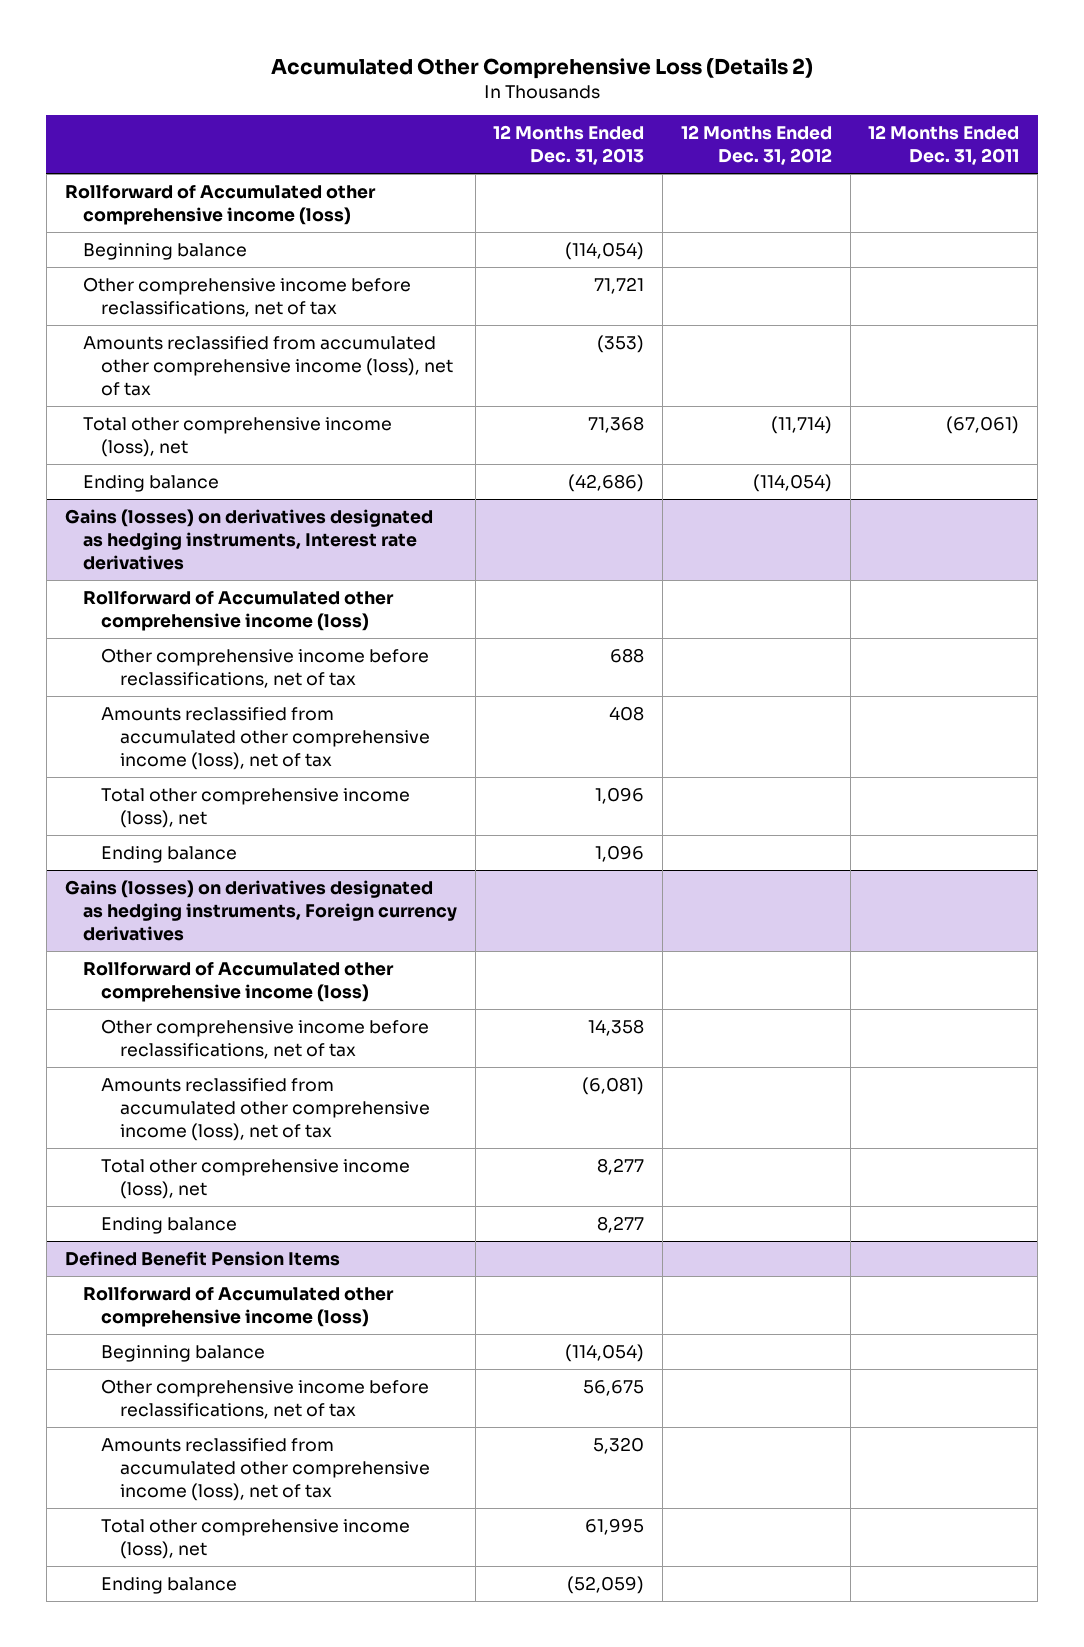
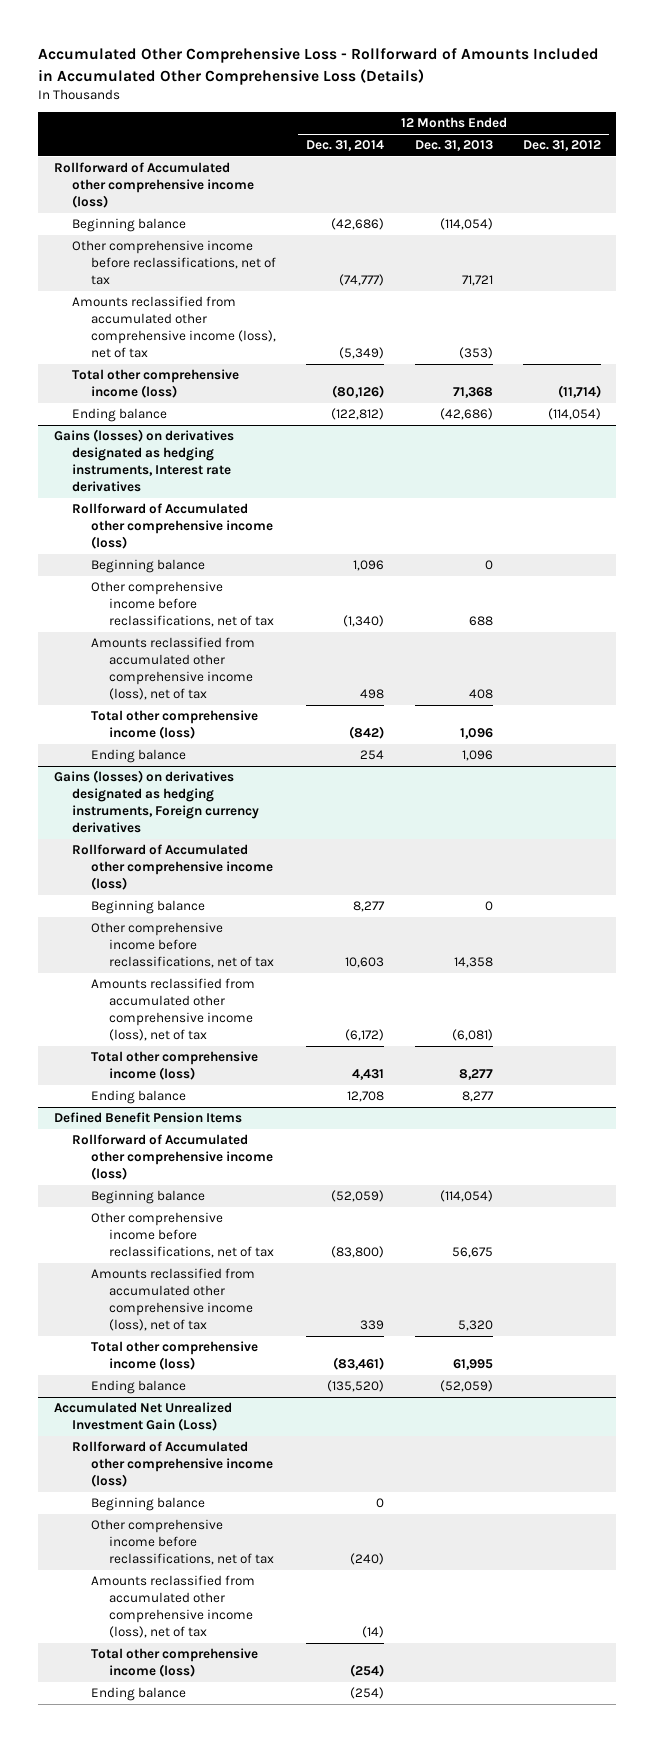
[270,57,813,79] Accumulated Other Comprehensive Loss (Details 2) -> [38,47,600,85] Accumulated Other Comprehensive Loss - Rollforward of Amounts Included in Accumulated Other Comprehensive Loss (Details)
[868,125,1020,166] 12 Months Ended Dec. 31, 2011 -> none
none -> [306,140,385,152] Dec. 31, 2014
[82,416,392,457] Total other comprehensive income (loss), net -> [72,369,240,399] Total other comprehensive income (loss)
none -> [90,559,205,574] Beginning balance
[101,787,411,828] Total other comprehensive income (loss), net -> [90,710,258,740] Total other comprehensive income (loss)
none -> [90,900,205,915] Beginning balance
[101,1158,411,1199] Total other comprehensive income (loss), net -> [90,1051,258,1081] Total other comprehensive income (loss)
[101,1518,411,1559] Total other comprehensive income (loss), net -> [90,1341,258,1371] Total other comprehensive income (loss)
none -> [53,1402,232,1432] Accumulated Net Unrealized Investment Gain (Loss)
none -> [72,1441,273,1488] Rollforward of Accumulated other comprehensive income (loss)
none -> [90,1497,205,1512] Beginning balance
none -> [90,1519,275,1566] Other comprehensive income before reclassifications, net of tax
none -> [90,1575,255,1639] Amounts reclassified from accumulated other comprehensive income (loss), net of tax
none -> [90,1648,258,1678] Total other comprehensive income (loss)
none -> [90,1687,186,1702] Ending balance

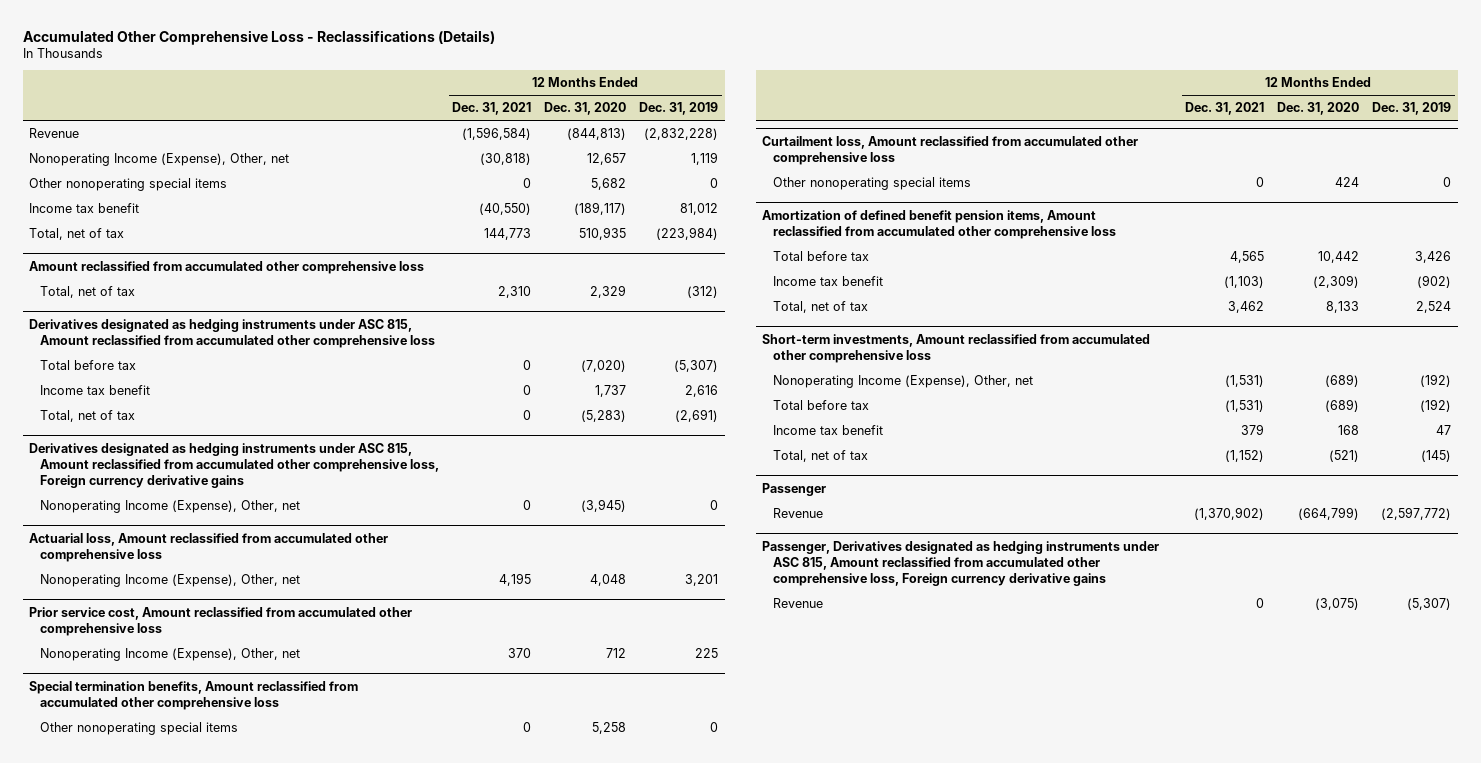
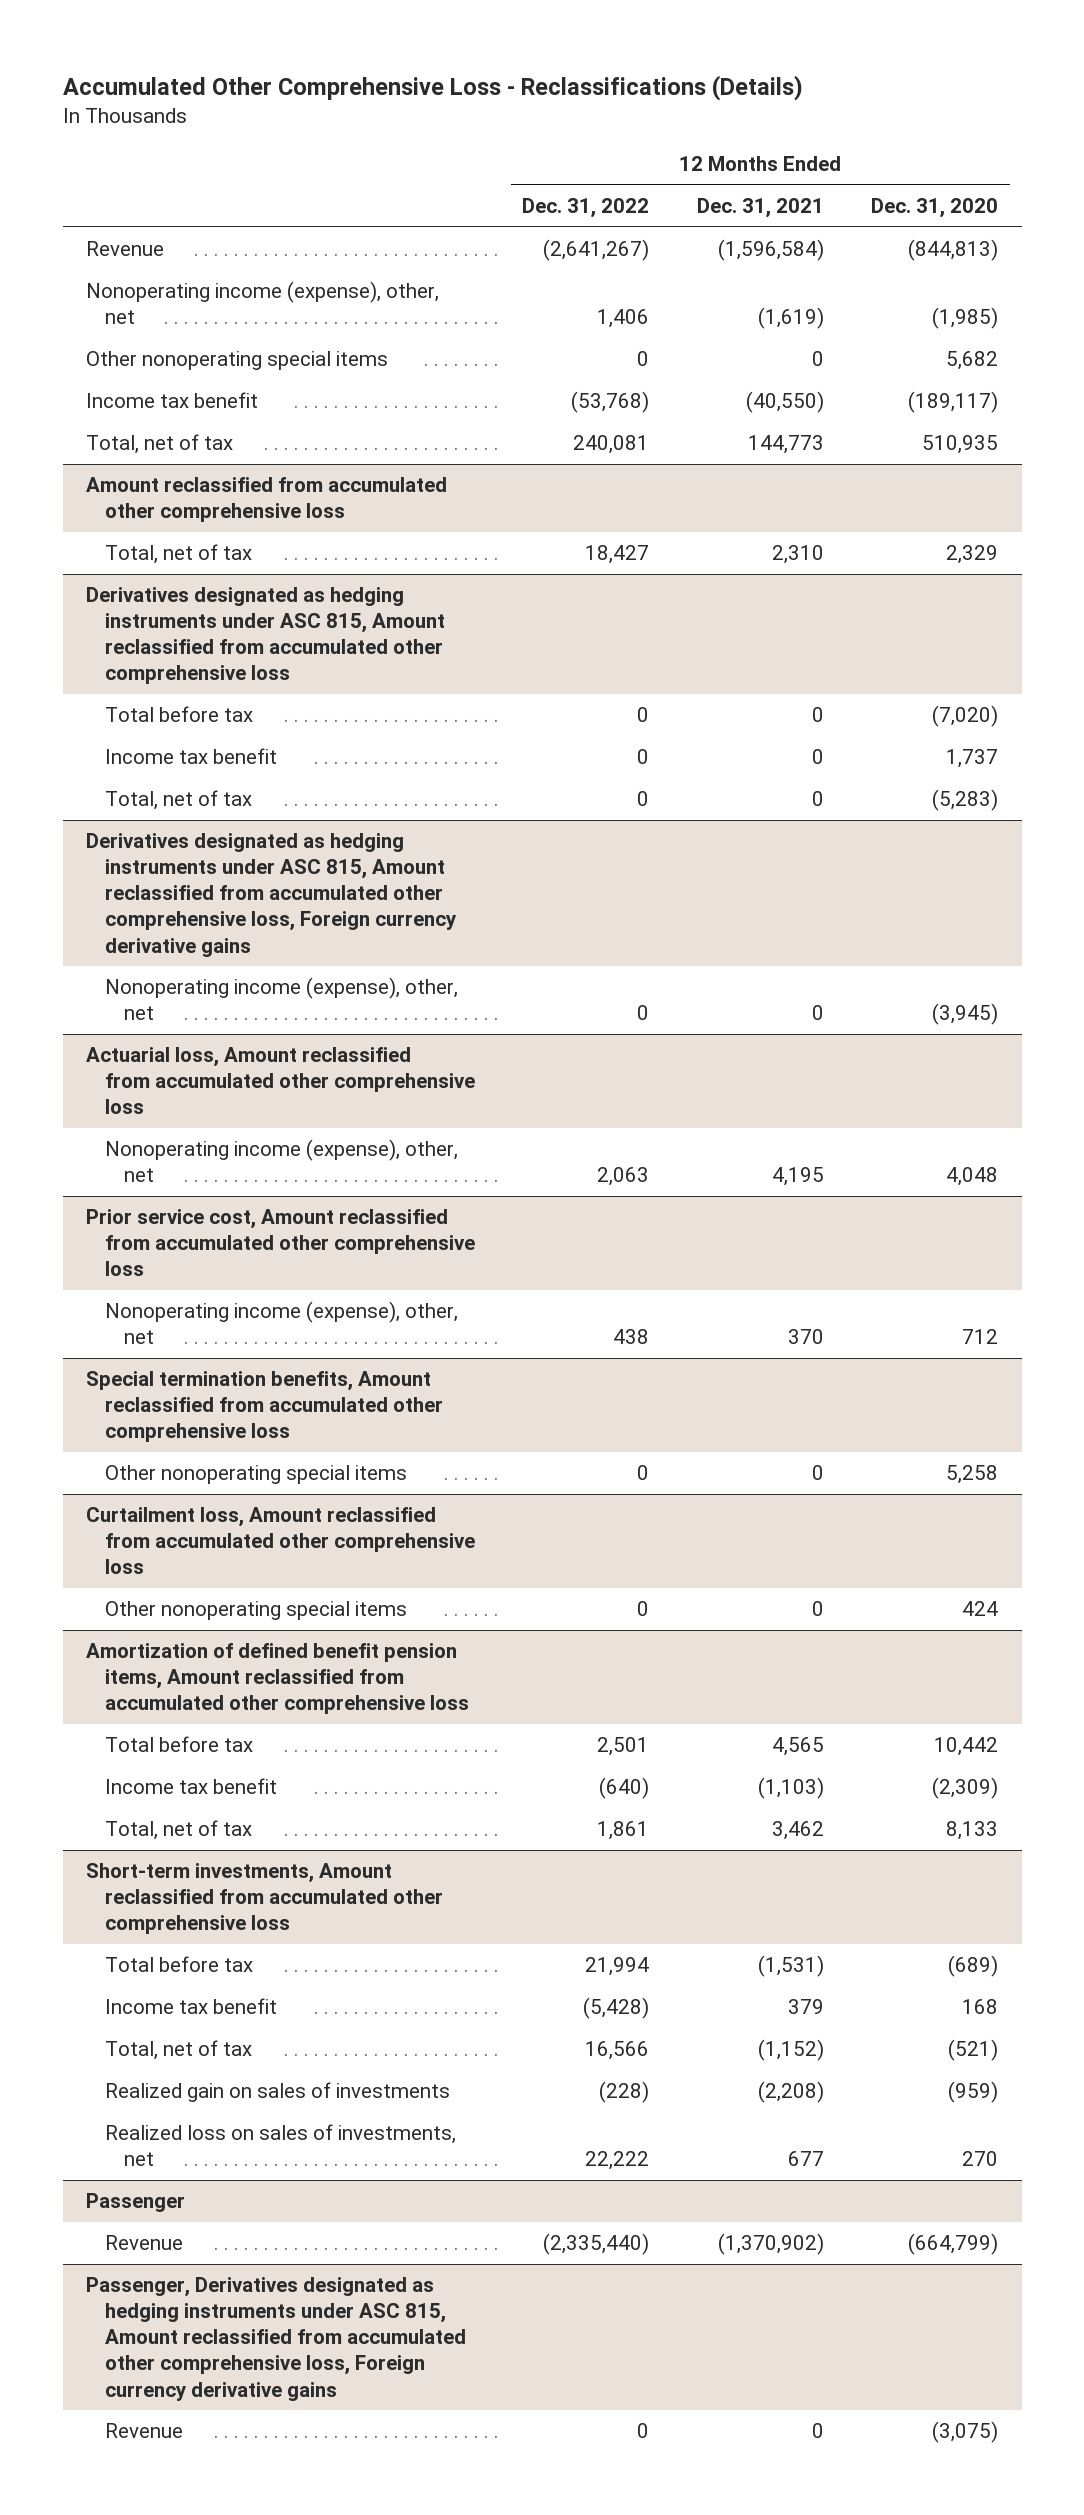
[639,102,719,116] Dec. 31, 2019 -> none
none -> [522,198,650,219] Dec. 31, 2022
[29,152,290,166] Nonoperating Income (Expense), Other, net -> [86,281,440,325] Nonoperating income (expense), other, net
[479,152,531,165] (30,818) -> [757,307,824,330] (1,619)
[587,152,627,165] 12,657 -> [932,307,999,330] (1,985)
[39,499,300,513] Nonoperating Income (Expense), Other, net -> [104,977,458,1021] Nonoperating income (expense), other, net
[39,573,300,587] Nonoperating Income (Expense), Other, net -> [104,1139,458,1183] Nonoperating income (expense), other, net
[39,647,300,661] Nonoperating Income (Expense), Other, net -> [104,1301,458,1345] Nonoperating income (expense), other, net
[772,374,1033,388] Nonoperating Income (Expense), Other, net -> none
none -> [104,2082,450,2103] Realized gain on sales of investments
none -> [104,2124,456,2167] Realized loss on sales of investments, net

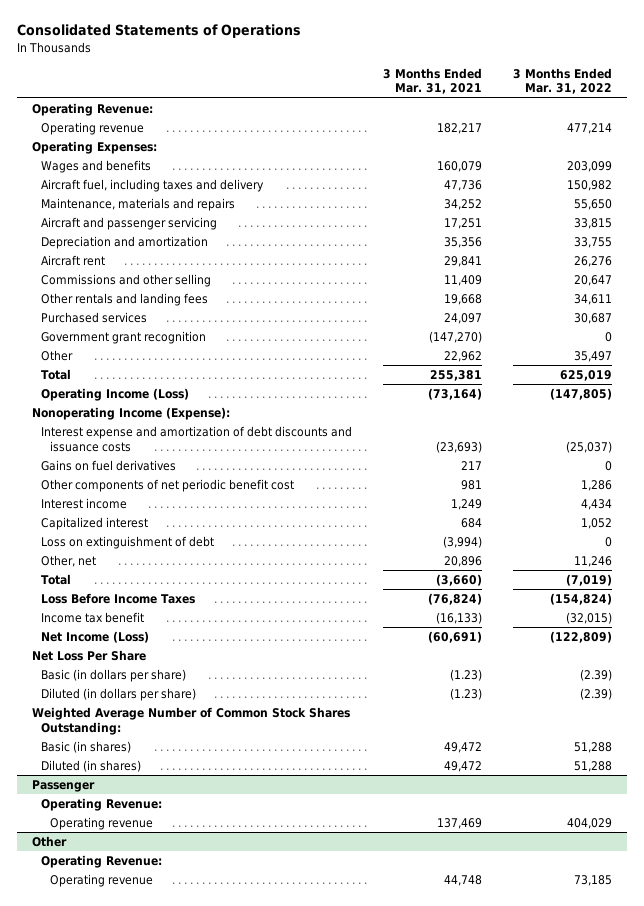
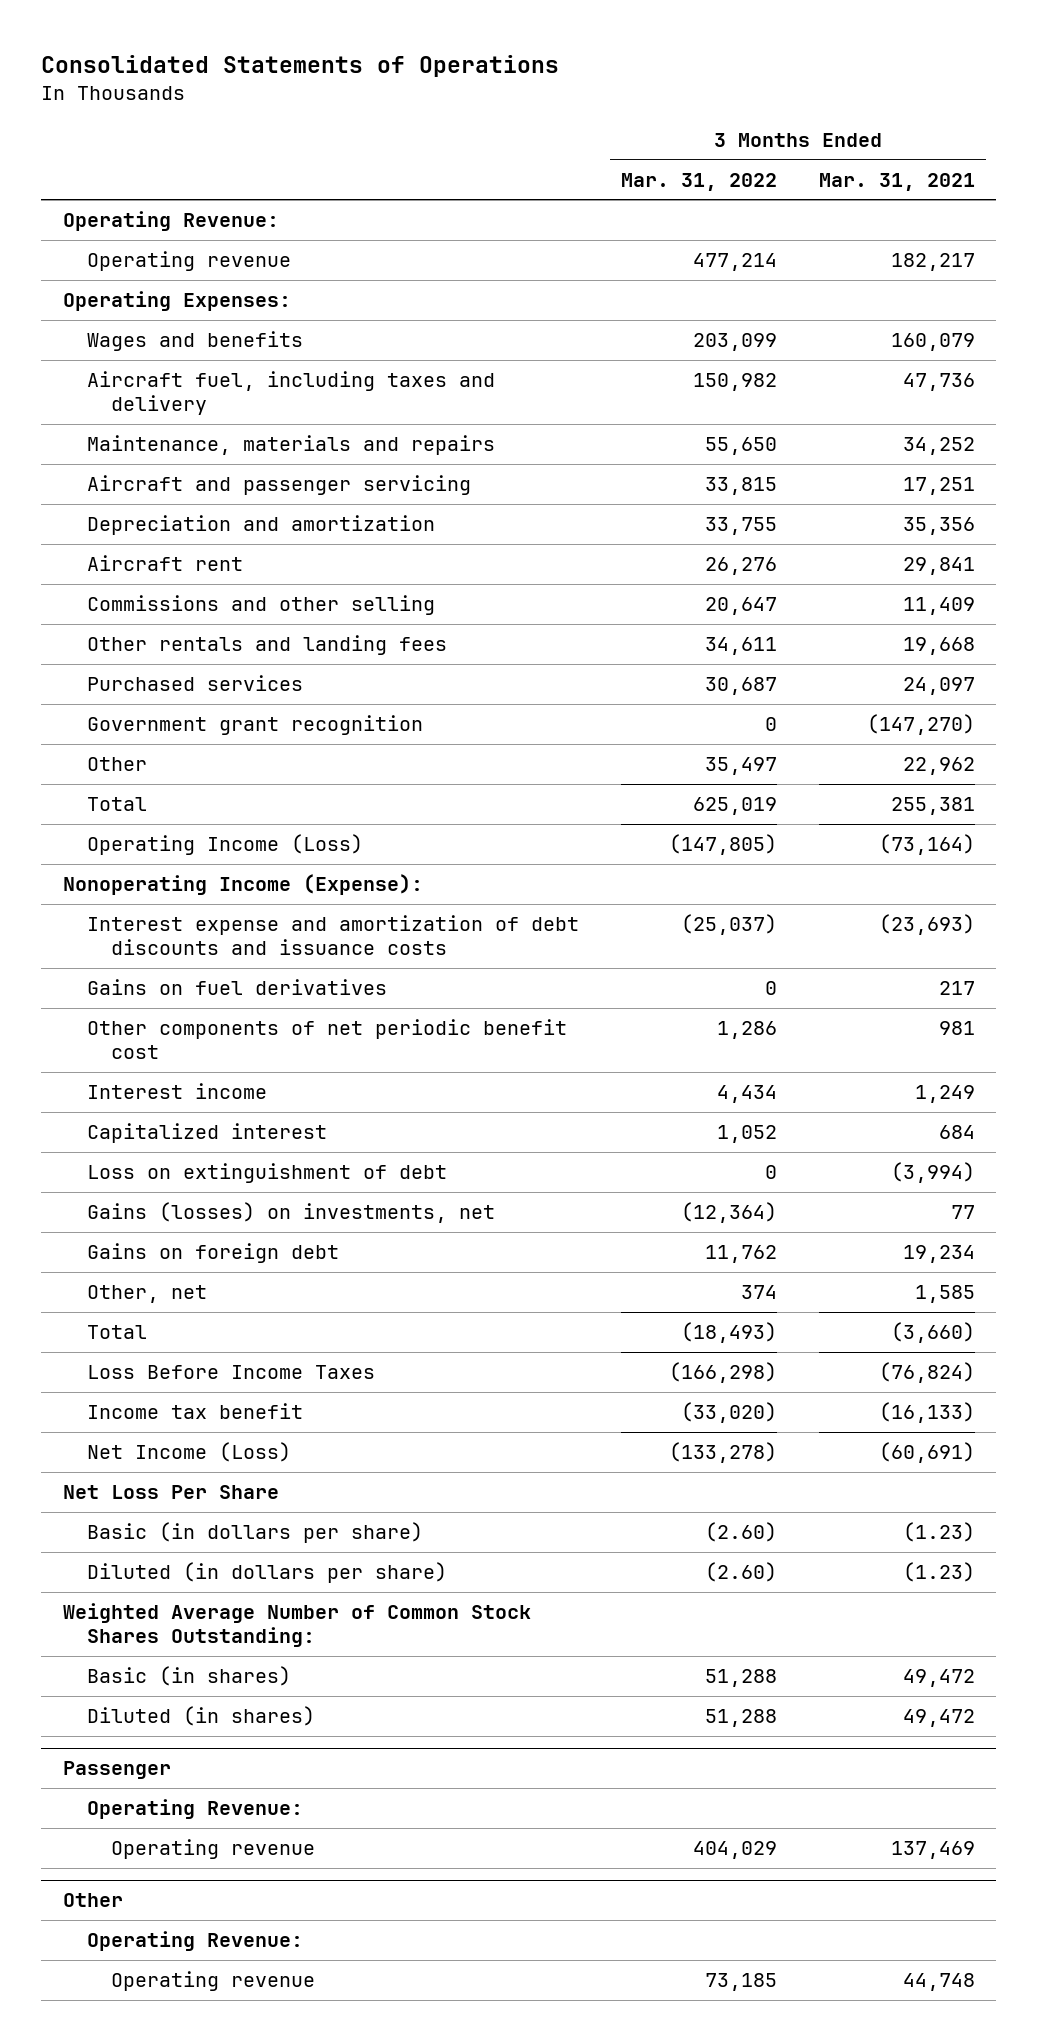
none -> [86,1202,495,1224] Gains (losses) on investments, net
none -> [86,1243,339,1264] Gains on foreign debt
[443,556,482,568] 20,896 -> [915,1285,976,1304] 1,585
[573,556,612,568] 11,246 -> [740,1285,777,1300] 374
[565,574,612,587] (7,019) -> [680,1322,777,1344] (18,493)
[549,593,612,606] (154,824) -> [668,1362,777,1384] (166,298)
[565,612,612,625] (32,015) -> [680,1402,777,1424] (33,020)
[549,631,612,644] (122,809) -> [668,1442,777,1464] (133,278)
[579,669,612,682] (2.39) -> [704,1522,777,1543] (2.60)
[579,688,612,701] (2.39) -> [704,1562,777,1583] (2.60)

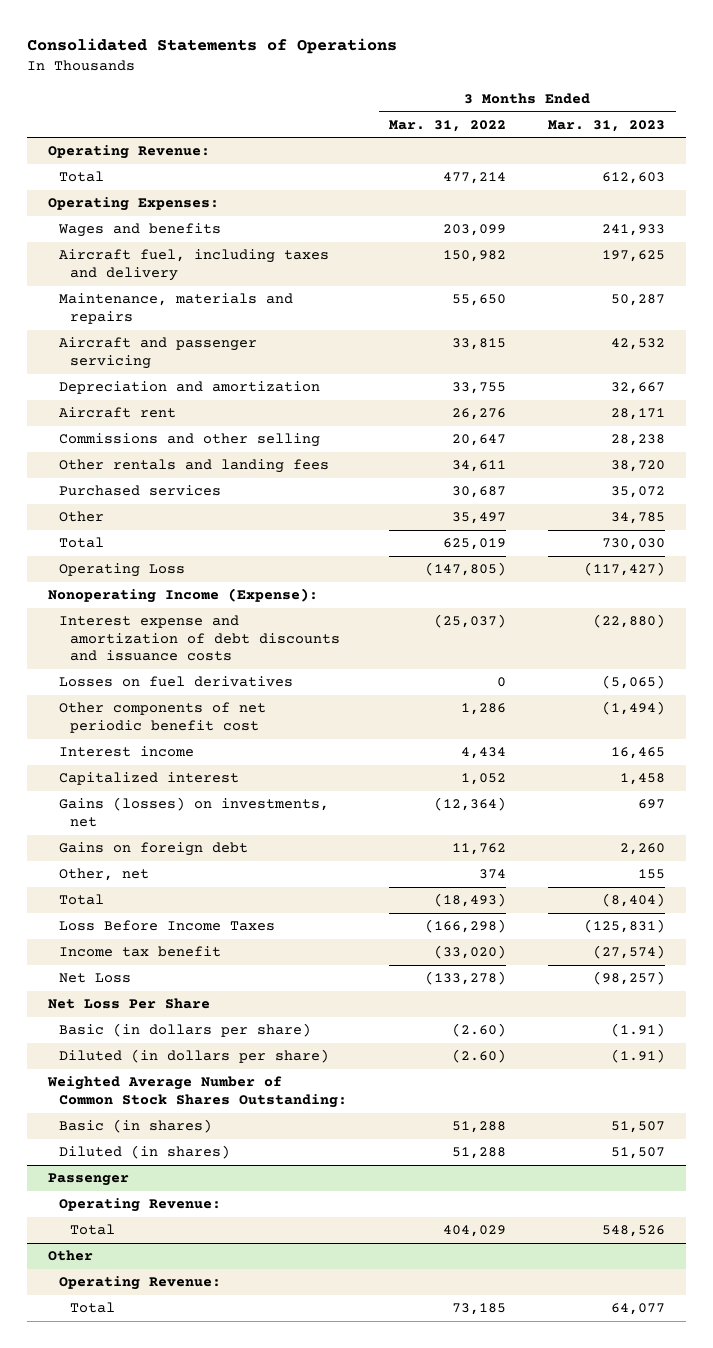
[819,172,976,191] Mar. 31, 2021 -> none
none -> [548,119,666,132] Mar. 31, 2023
[86,251,291,272] Operating revenue -> [58,171,104,183] Total
[86,715,423,736] Government grant recognition -> none
[86,834,363,856] Operating Income (Loss) -> [58,563,185,578] Operating Loss
[86,979,387,996] Gains on fuel derivatives -> [58,676,293,688] Losses on fuel derivatives
[86,1163,447,1184] Loss on extinguishment of debt -> none
[86,1442,291,1463] Net Income (Loss) -> [58,973,131,984] Net Loss
[110,1839,315,1860] Operating revenue -> [69,1224,115,1236] Total
[110,1971,315,1992] Operating revenue -> [69,1302,115,1314] Total

